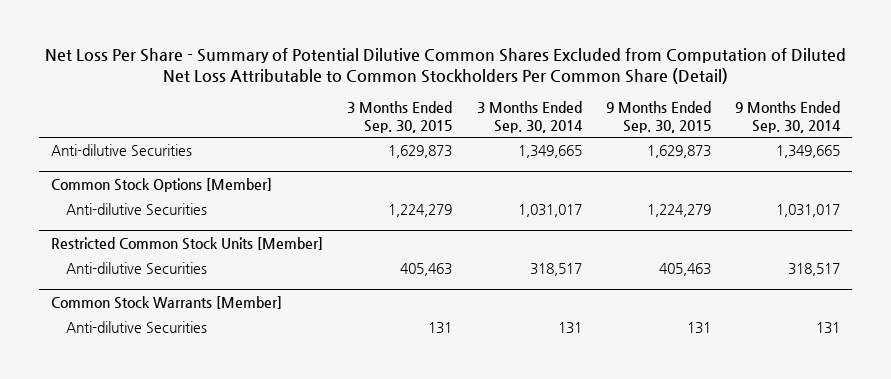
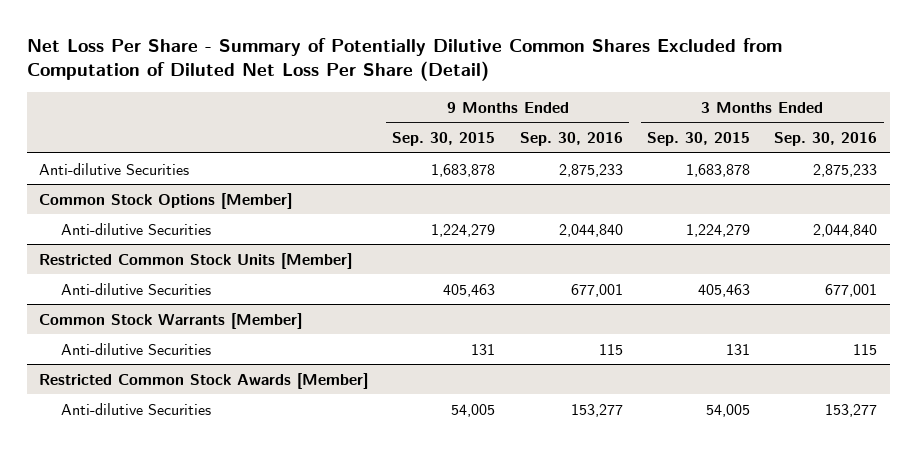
[44,48,846,85] Net Loss Per Share - Summary of Potential Dilutive Common Shares Excluded from Computation of Diluted Net Loss Attributable to Common Stockholders Per Common Share (Detail) -> [26,37,782,82] Net Loss Per Share - Summary of Potentially Dilutive Common Shares Excluded from Computation of Diluted Net Loss Per Share (Detail)
[476,101,583,133] 3 Months Ended Sep. 30, 2014 -> none
[735,101,842,133] 9 Months Ended Sep. 30, 2014 -> none
none -> [519,132,623,147] Sep. 30, 2016
none -> [774,132,878,147] Sep. 30, 2016
[388,145,453,159] 1,629,873 -> [686,163,751,177] 1,683,878
[646,145,711,159] 1,629,873 -> [431,163,496,177] 1,683,878
none -> [38,372,368,389] Restricted Common Stock Awards [Member]
none -> [61,402,212,415] Anti-dilutive Securities

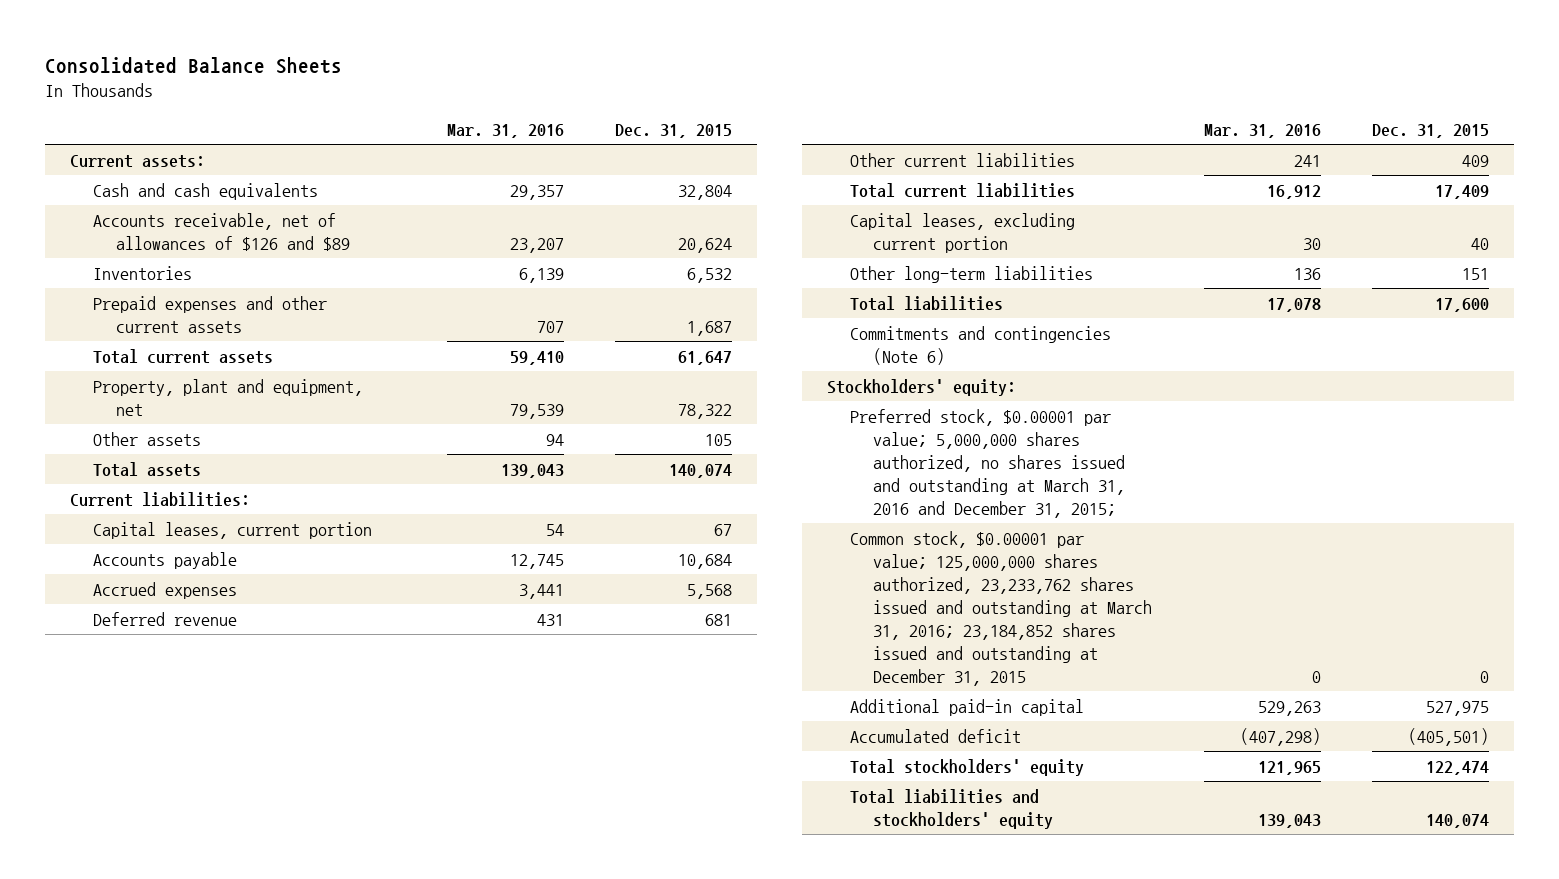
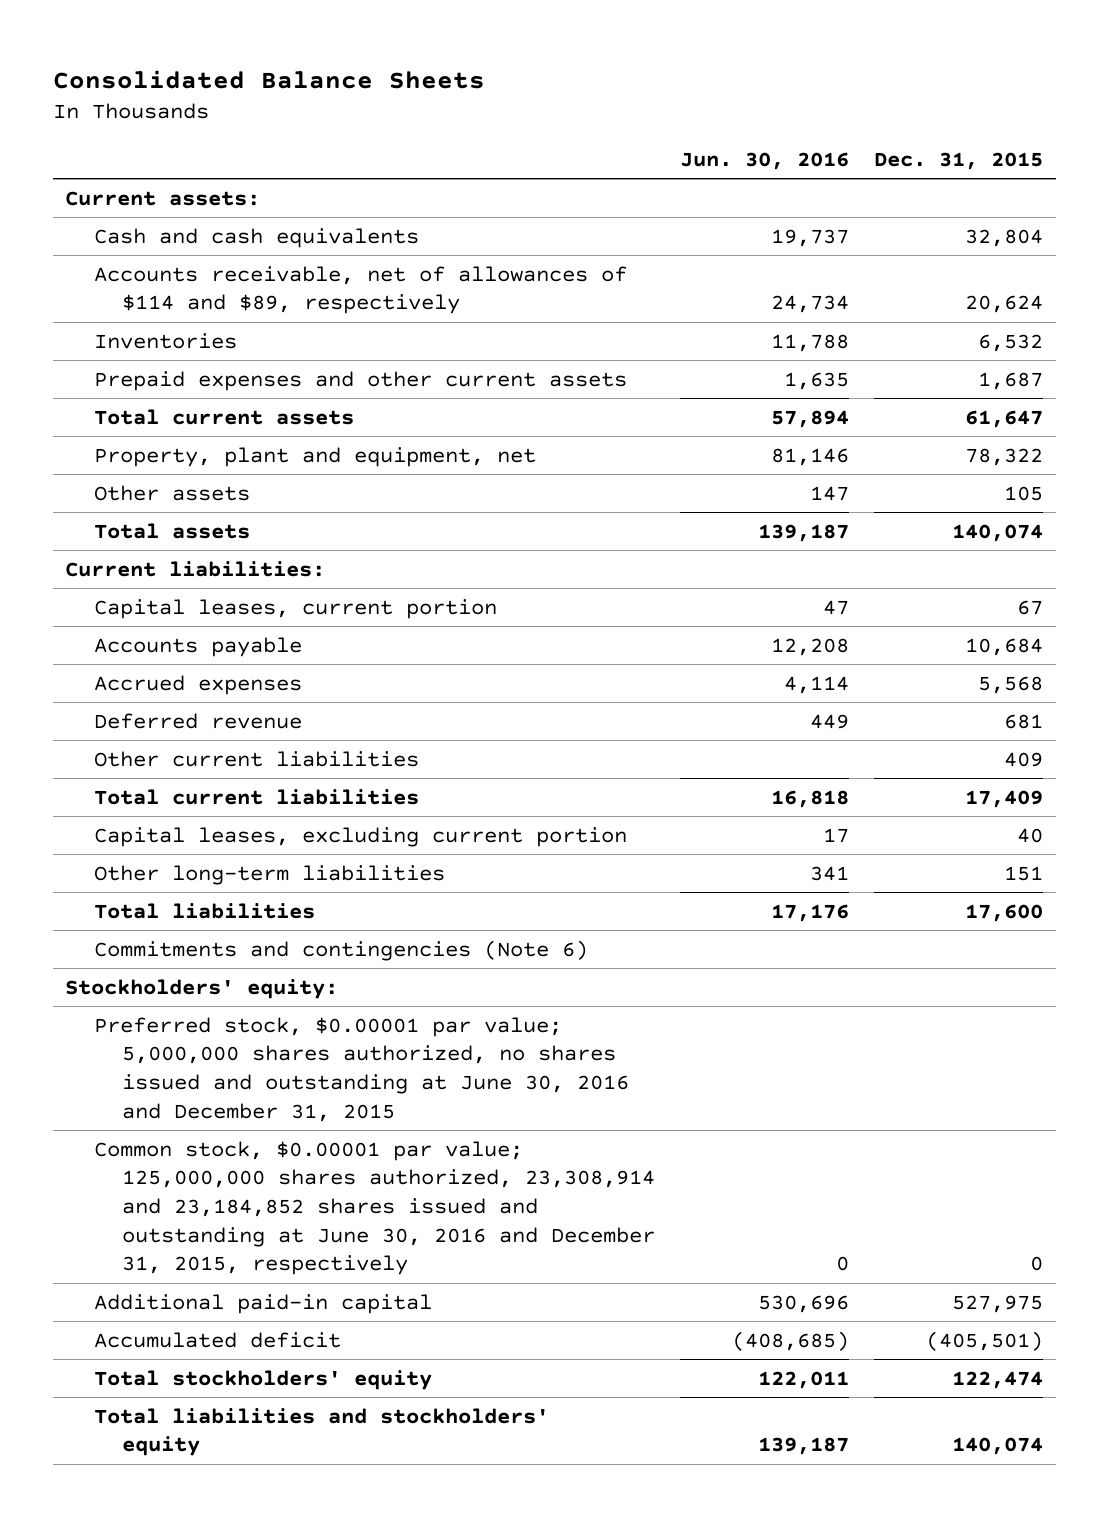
[446,123,564,138] Mar. 31, 2016 -> none
none -> [680,152,850,171] Jun. 30, 2016
[93,212,351,251] Accounts receivable, net of allowances of $126 and $89 -> [93,265,627,315] Accounts receivable, net of allowances of $114 and $89, respectively
[850,408,1126,518] Preferred stock, $0.00001 par value; 5,000,000 shares authorized, no shares issued and outstanding at March 31, 2016 and December 31, 2015; -> [93,1016,629,1122] Preferred stock, $0.00001 par value; 5,000,000 shares authorized, no shares issued and outstanding at June 30, 2016 and December 31, 2015
[850,530,1153,686] Common stock, $0.00001 par value; 125,000,000 shares authorized, 23,233,762 shares issued and outstanding at March 31, 2016; 23,184,852 shares issued and outstanding at December 31, 2015 -> [93,1140,655,1276] Common stock, $0.00001 par value; 125,000,000 shares authorized, 23,308,914 and 23,184,852 shares issued and outstanding at June 30, 2016 and December 31, 2015, respectively

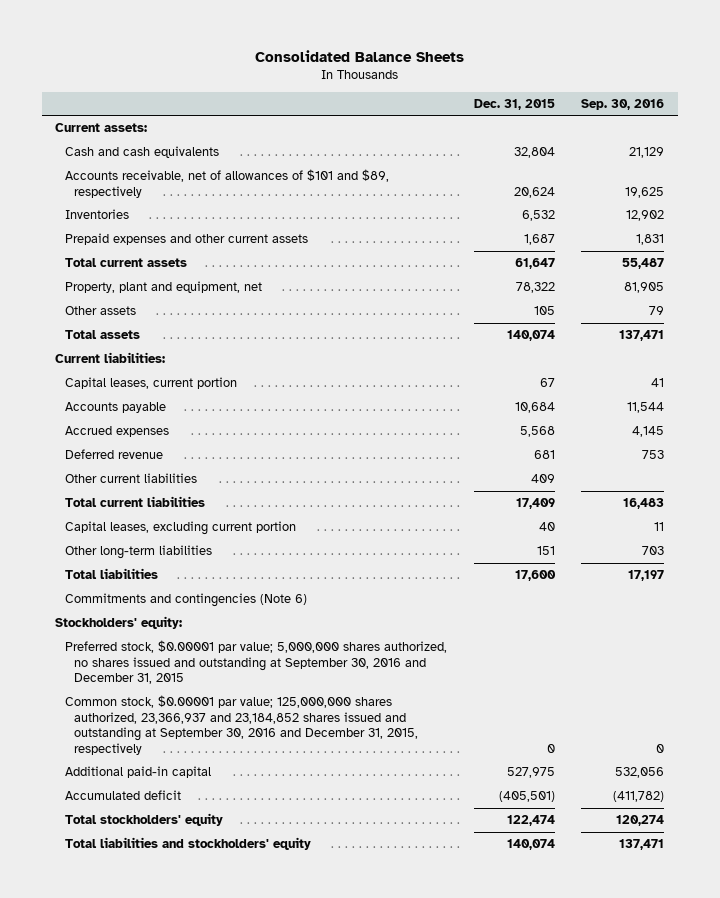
[680,152,850,171] Jun. 30, 2016 -> none
none -> [581,98,665,110] Sep. 30, 2016
[93,265,627,315] Accounts receivable, net of allowances of $114 and $89, respectively -> [64,169,389,198] Accounts receivable, net of allowances of $101 and $89, respectively
[93,1016,629,1122] Preferred stock, $0.00001 par value; 5,000,000 shares authorized, no shares issued and outstanding at June 30, 2016 and December 31, 2015 -> [64,640,447,685] Preferred stock, $0.00001 par value; 5,000,000 shares authorized, no shares issued and outstanding at September 30, 2016 and December 31, 2015
[93,1140,655,1276] Common stock, $0.00001 par value; 125,000,000 shares authorized, 23,308,914 and 23,184,852 shares issued and outstanding at June 30, 2016 and December 31, 2015, respectively -> [64,695,419,755] Common stock, $0.00001 par value; 125,000,000 shares authorized, 23,366,937 and 23,184,852 shares issued and outstanding at September 30, 2016 and December 31, 2015, respectively

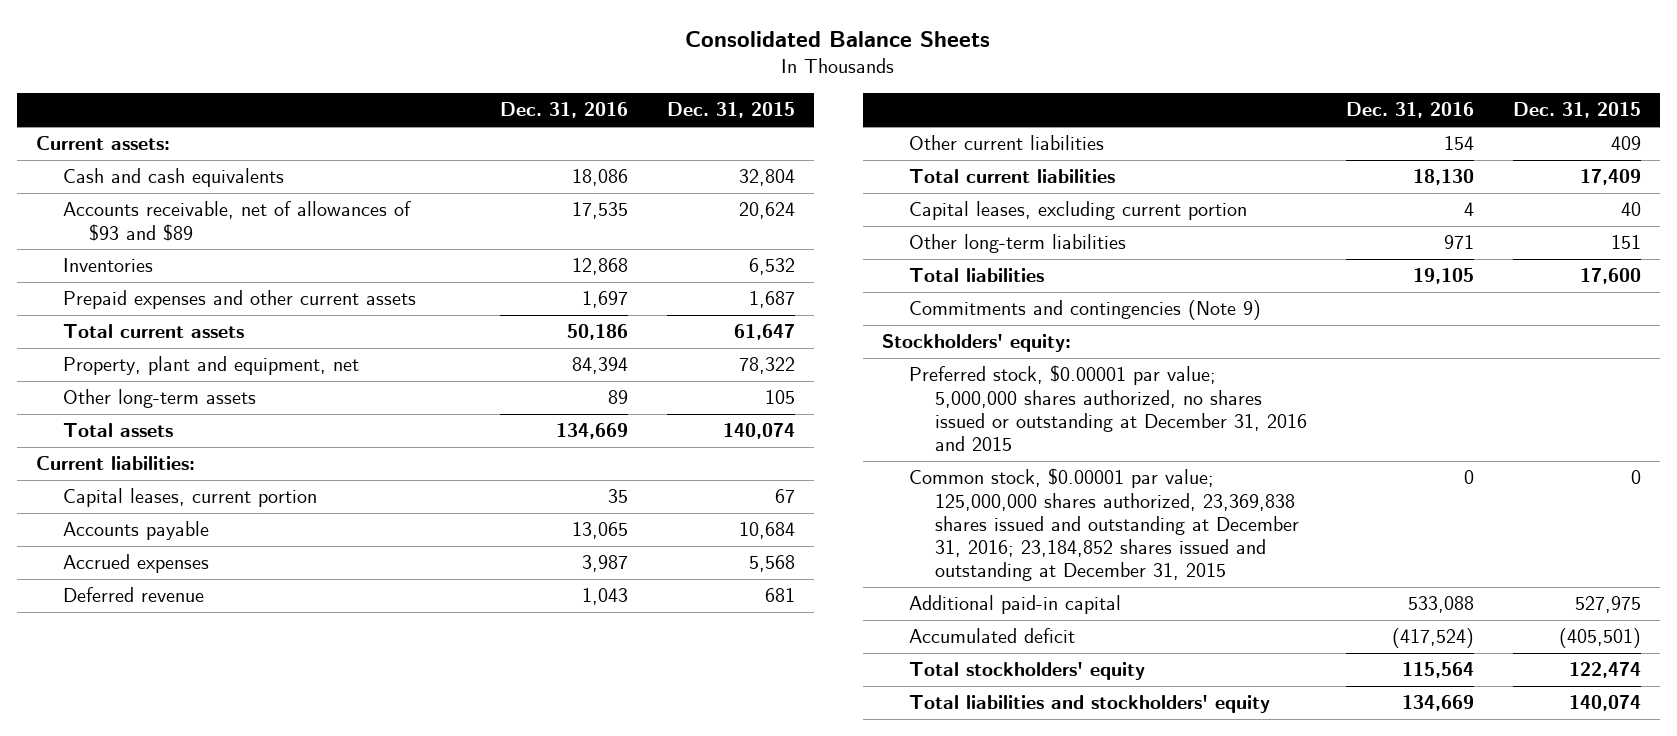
[581,98,665,110] Sep. 30, 2016 -> none
none -> [500,102,629,119] Dec. 31, 2016
[64,169,389,198] Accounts receivable, net of allowances of $101 and $89, respectively -> [62,201,411,241] Accounts receivable, net of allowances of $93 and $89
[64,306,136,316] Other assets -> [62,389,256,409] Other long-term assets
[64,593,307,608] Commitments and contingencies (Note 6) -> [908,300,1261,321] Commitments and contingencies (Note 9)
[64,640,447,685] Preferred stock, $0.00001 par value; 5,000,000 shares authorized, no shares issued and outstanding at September 30, 2016 and December 31, 2015 -> [908,365,1308,452] Preferred stock, $0.00001 par value; 5,000,000 shares authorized, no shares issued or outstanding at December 31, 2016 and 2015
[64,695,419,755] Common stock, $0.00001 par value; 125,000,000 shares authorized, 23,366,937 and 23,184,852 shares issued and outstanding at September 30, 2016 and December 31, 2015, respectively -> [908,468,1300,582] Common stock, $0.00001 par value; 125,000,000 shares authorized, 23,369,838 shares issued and outstanding at December 31, 2016; 23,184,852 shares issued and outstanding at December 31, 2015

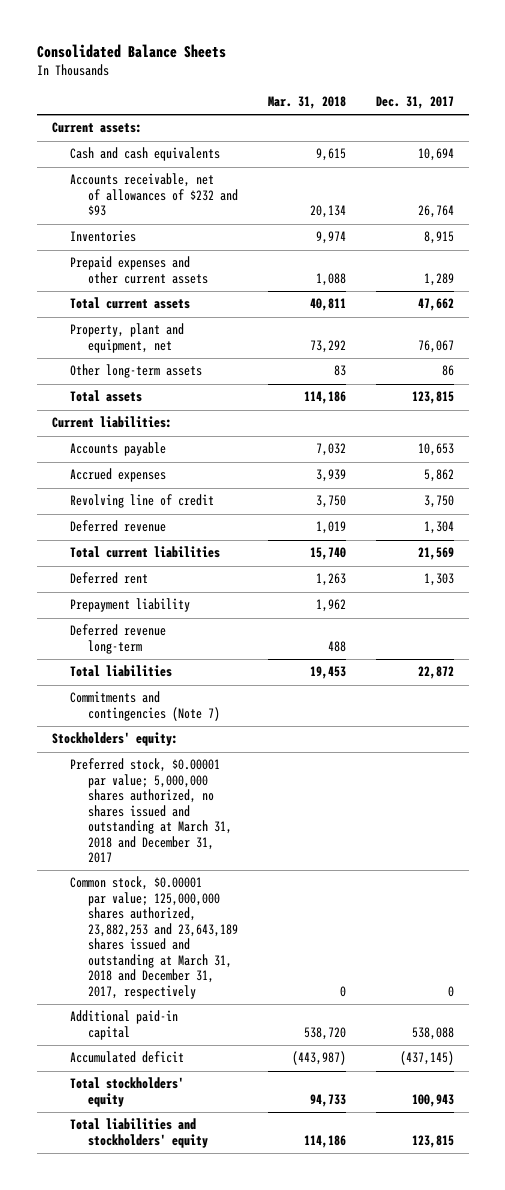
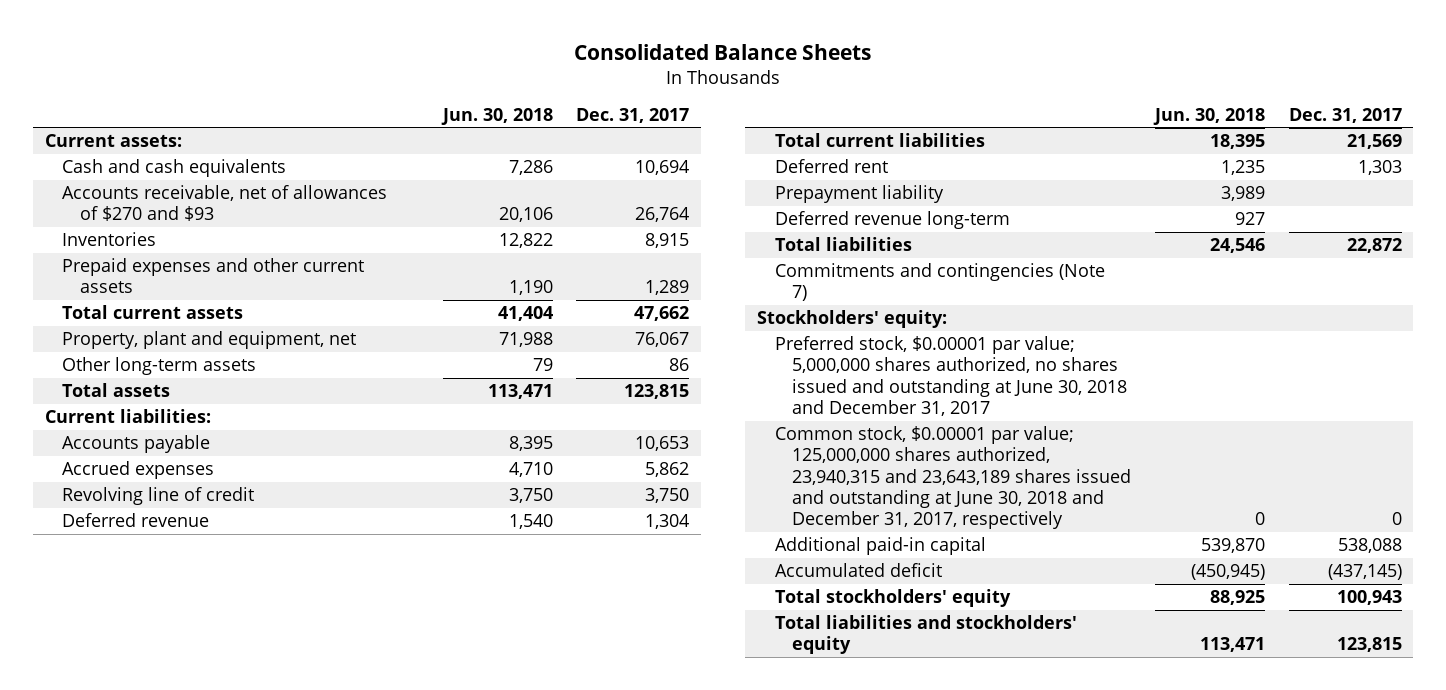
[268,95,347,109] Mar. 31, 2018 -> none
none -> [440,107,553,125] Jun. 30, 2018
[69,173,239,217] Accounts receivable, net of allowances of $232 and $93 -> [62,185,388,222] Accounts receivable, net of allowances of $270 and $93
[69,758,233,864] Preferred stock, $0.00001 par value; 5,000,000 shares authorized, no shares issued and outstanding at March 31, 2018 and December 31, 2017 -> [774,336,1128,416] Preferred stock, $0.00001 par value; 5,000,000 shares authorized, no shares issued and outstanding at June 30, 2018 and December 31, 2017
[69,876,239,999] Common stock, $0.00001 par value; 125,000,000 shares authorized, 23,882,253 and 23,643,189 shares issued and outstanding at March 31, 2018 and December 31, 2017, respectively -> [774,426,1132,530] Common stock, $0.00001 par value; 125,000,000 shares authorized, 23,940,315 and 23,643,189 shares issued and outstanding at June 30, 2018 and December 31, 2017, respectively

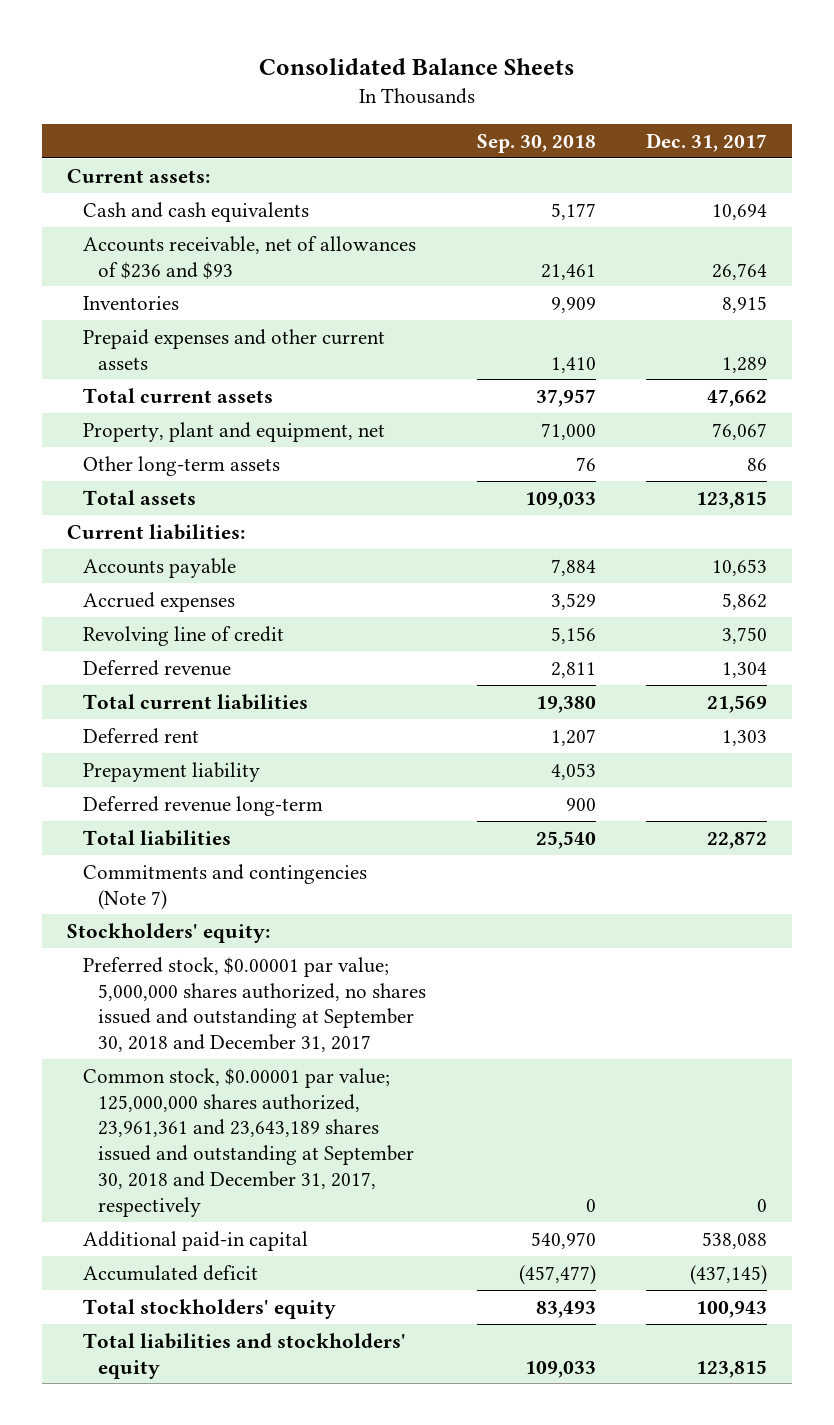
[440,107,553,125] Jun. 30, 2018 -> none
none -> [476,133,596,153] Sep. 30, 2018
[62,185,388,222] Accounts receivable, net of allowances of $270 and $93 -> [82,235,416,279] Accounts receivable, net of allowances of $236 and $93
[774,336,1128,416] Preferred stock, $0.00001 par value; 5,000,000 shares authorized, no shares issued and outstanding at June 30, 2018 and December 31, 2017 -> [82,956,427,1053] Preferred stock, $0.00001 par value; 5,000,000 shares authorized, no shares issued and outstanding at September 30, 2018 and December 31, 2017
[774,426,1132,530] Common stock, $0.00001 par value; 125,000,000 shares authorized, 23,940,315 and 23,643,189 shares issued and outstanding at June 30, 2018 and December 31, 2017, respectively -> [82,1067,415,1218] Common stock, $0.00001 par value; 125,000,000 shares authorized, 23,961,361 and 23,643,189 shares issued and outstanding at September 30, 2018 and December 31, 2017, respectively

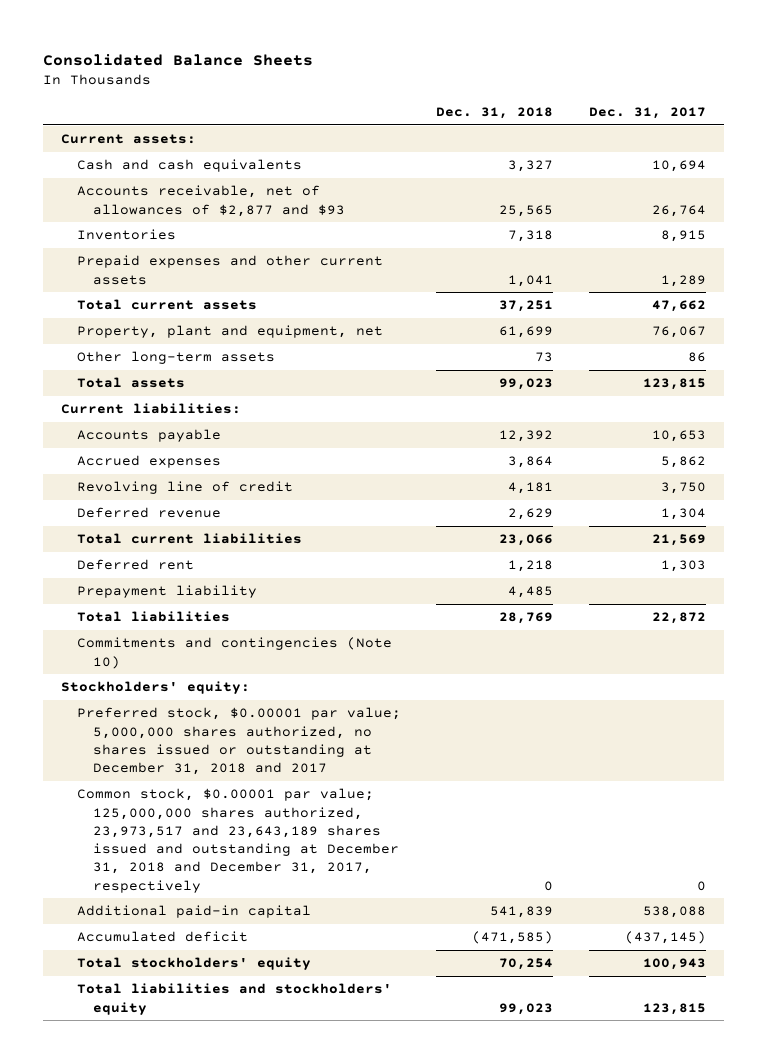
[476,133,596,153] Sep. 30, 2018 -> none
none -> [436,106,554,119] Dec. 31, 2018
[82,235,416,279] Accounts receivable, net of allowances of $236 and $93 -> [76,185,345,217] Accounts receivable, net of allowances of $2,877 and $93
[82,795,323,816] Deferred revenue long-term -> none
[82,863,367,910] Commitments and contingencies (Note 7) -> [76,637,392,669] Commitments and contingencies (Note 10)
[82,956,427,1053] Preferred stock, $0.00001 par value; 5,000,000 shares authorized, no shares issued and outstanding at September 30, 2018 and December 31, 2017 -> [76,707,401,776] Preferred stock, $0.00001 par value; 5,000,000 shares authorized, no shares issued or outstanding at December 31, 2018 and 2017
[82,1067,415,1218] Common stock, $0.00001 par value; 125,000,000 shares authorized, 23,961,361 and 23,643,189 shares issued and outstanding at September 30, 2018 and December 31, 2017, respectively -> [76,788,399,893] Common stock, $0.00001 par value; 125,000,000 shares authorized, 23,973,517 and 23,643,189 shares issued and outstanding at December 31, 2018 and December 31, 2017, respectively

